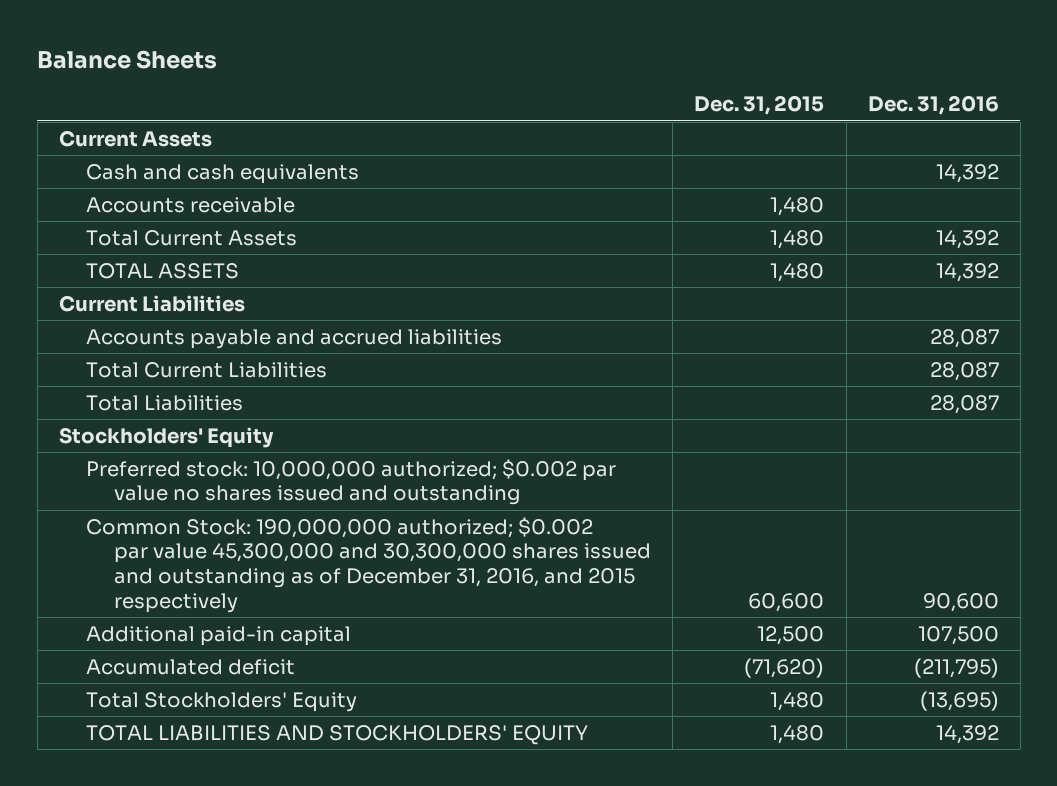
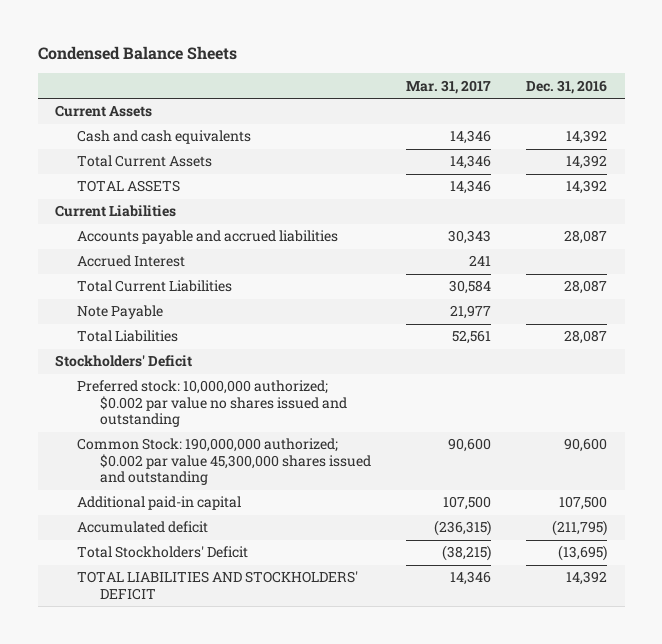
[37,49,218,69] Balance Sheets -> [37,46,237,61] Condensed Balance Sheets
[694,95,825,116] Dec. 31, 2015 -> none
none -> [405,79,491,94] Mar. 31, 2017
[86,196,296,213] Accounts receivable -> none
none -> [77,255,186,268] Accrued Interest
none -> [77,305,164,320] Note Payable
[58,426,274,448] Stockholders' Equity -> [55,355,193,368] Stockholders' Deficit
[86,516,652,613] Common Stock: 190,000,000 authorized; $0.002 par value 45,300,000 and 30,300,000 shares issued and outstanding as of December 31, 2016, and 2015 respectively -> [77,438,371,486] Common Stock: 190,000,000 authorized; $0.002 par value 45,300,000 shares issued and outstanding
[86,691,358,712] Total Stockholders' Equity -> [77,546,249,559] Total Stockholders' Deficit
[86,724,589,745] TOTAL LIABILITIES AND STOCKHOLDERS' EQUITY -> [77,571,359,600] TOTAL LIABILITIES AND STOCKHOLDERS' DEFICIT

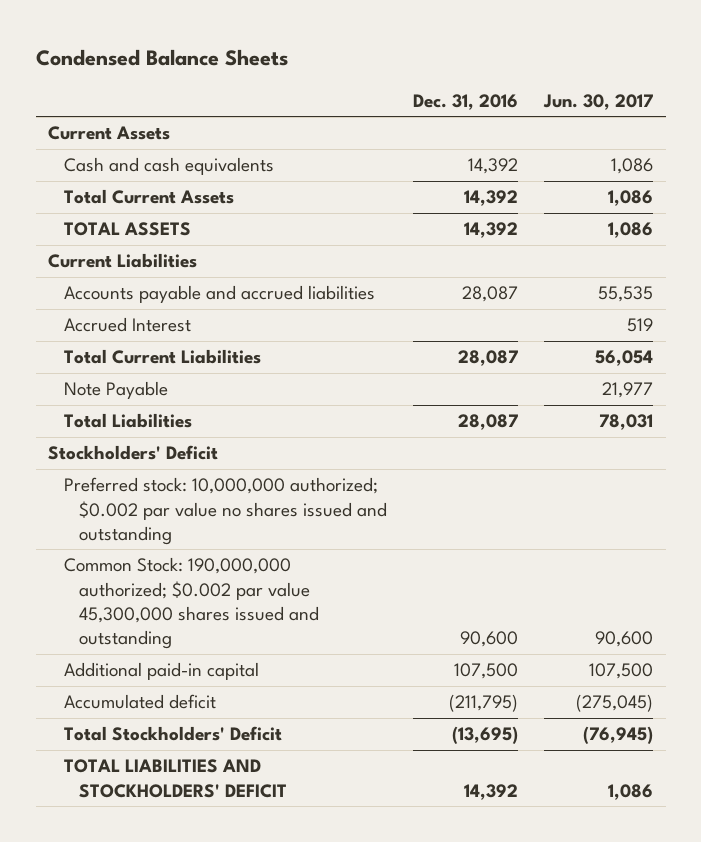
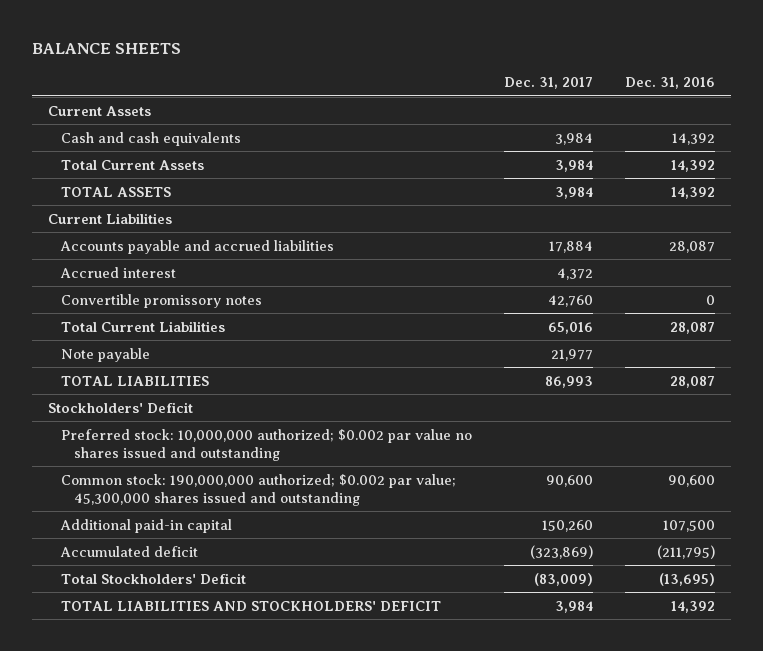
[35,49,288,67] Condensed Balance Sheets -> [31,43,181,55] BALANCE SHEETS
[542,93,653,110] Jun. 30, 2017 -> none
none -> [503,77,593,90] Dec. 31, 2017
[63,317,191,333] Accrued Interest -> [60,266,177,278] Accrued interest
none -> [61,293,263,308] Convertible promissory notes
[63,381,168,400] Note Payable -> [61,347,151,362] Note payable
[63,413,192,429] Total Liabilities -> [61,375,210,386] TOTAL LIABILITIES
[63,557,320,650] Common Stock: 190,000,000 authorized; $0.002 par value 45,300,000 shares issued and outstanding -> [61,473,457,506] Common stock: 190,000,000 authorized; $0.002 par value; 45,300,000 shares issued and outstanding

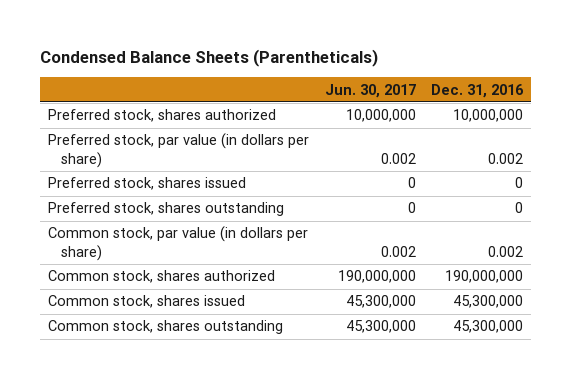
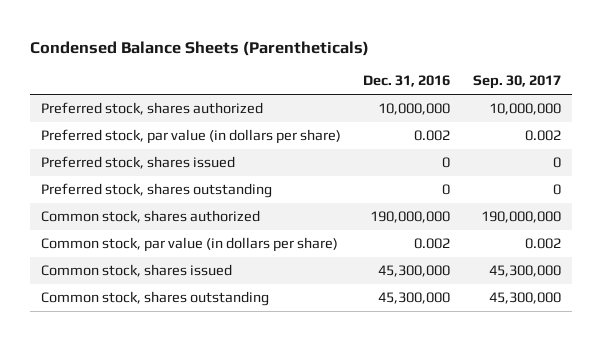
[324,83,416,98] Jun. 30, 2017 -> none
none -> [472,75,561,90] Sep. 30, 2017
[48,226,309,262] Common stock, par value (in dollars per share) -> [41,237,339,253] Common stock, par value (in dollars per share)

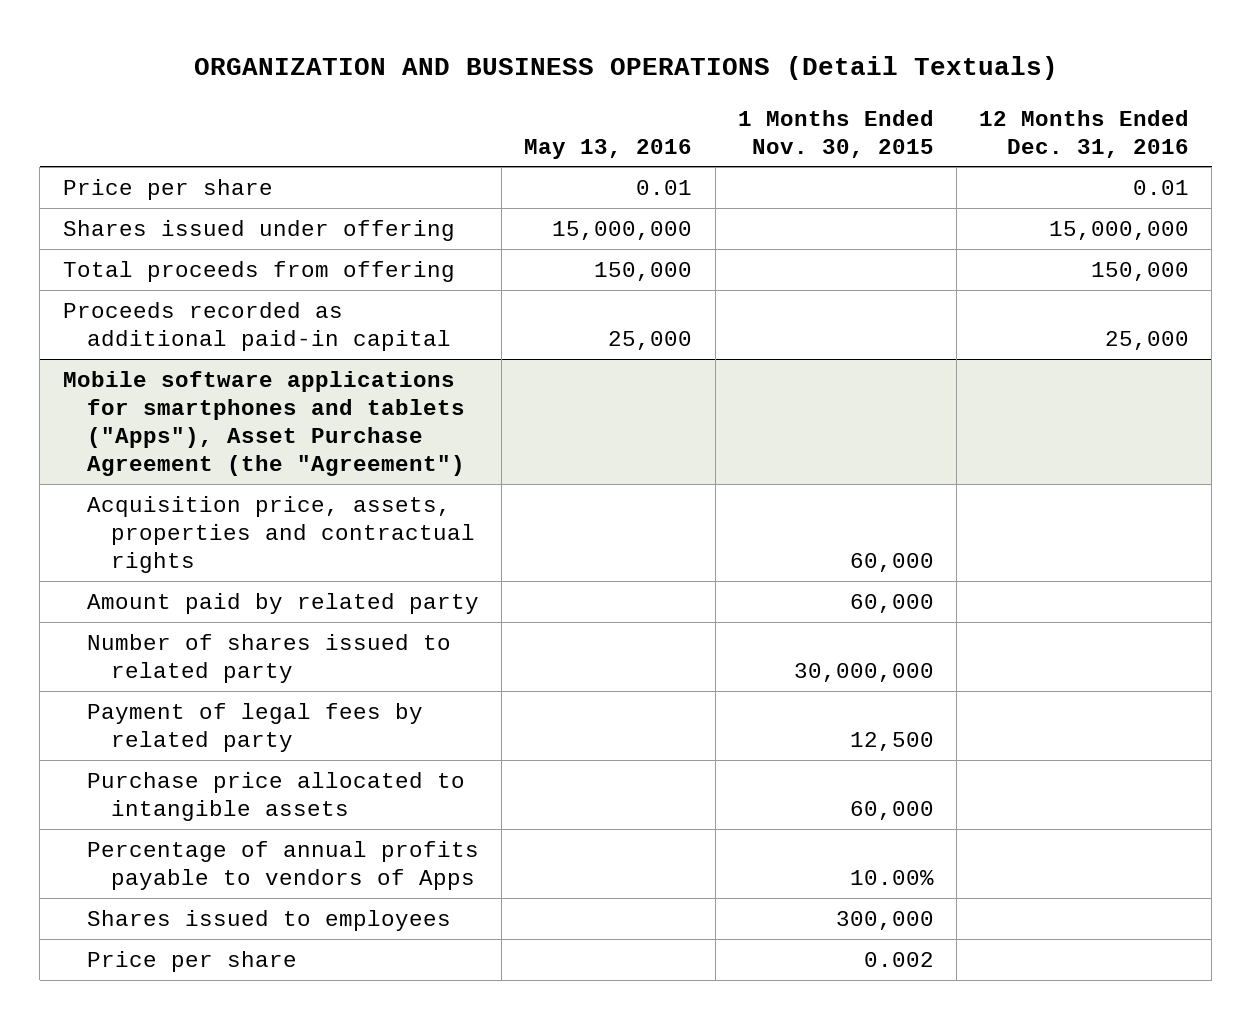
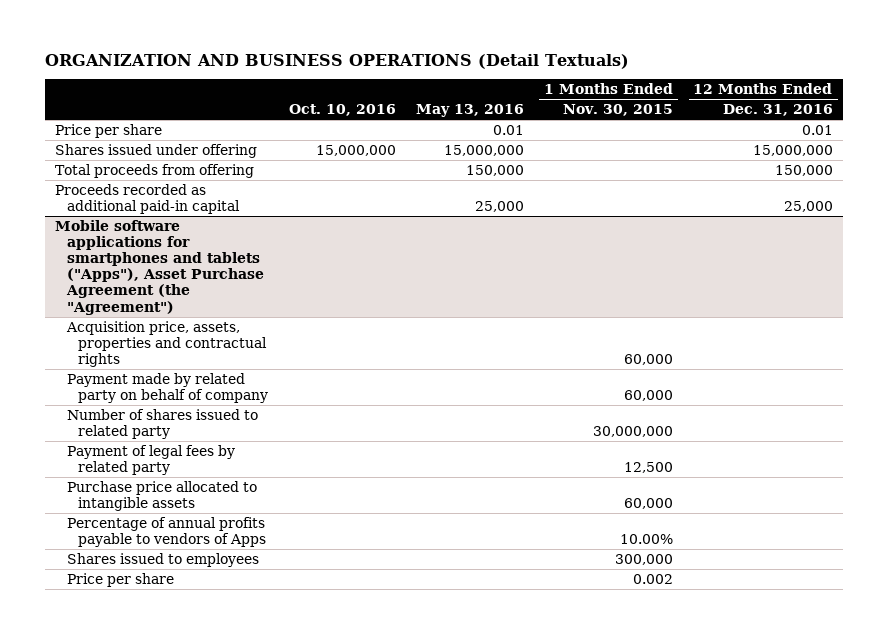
none -> [288,103,396,116] Oct. 10, 2016
[87,592,480,614] Amount paid by related party -> none
none -> [66,372,269,403] Payment made by related party on behalf of company

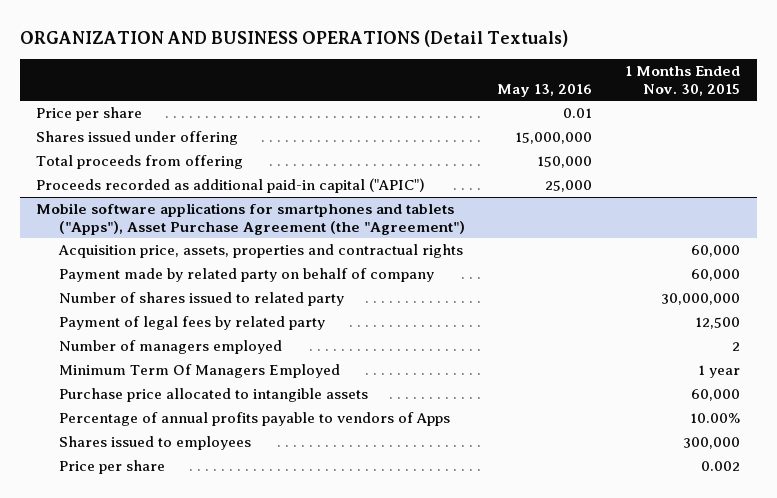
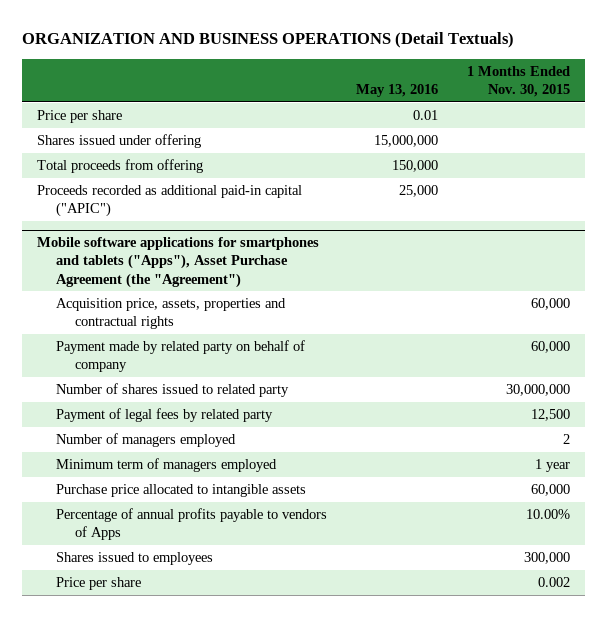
[58,364,340,379] Minimum Term Of Managers Employed -> [55,458,277,473] Minimum term of managers employed

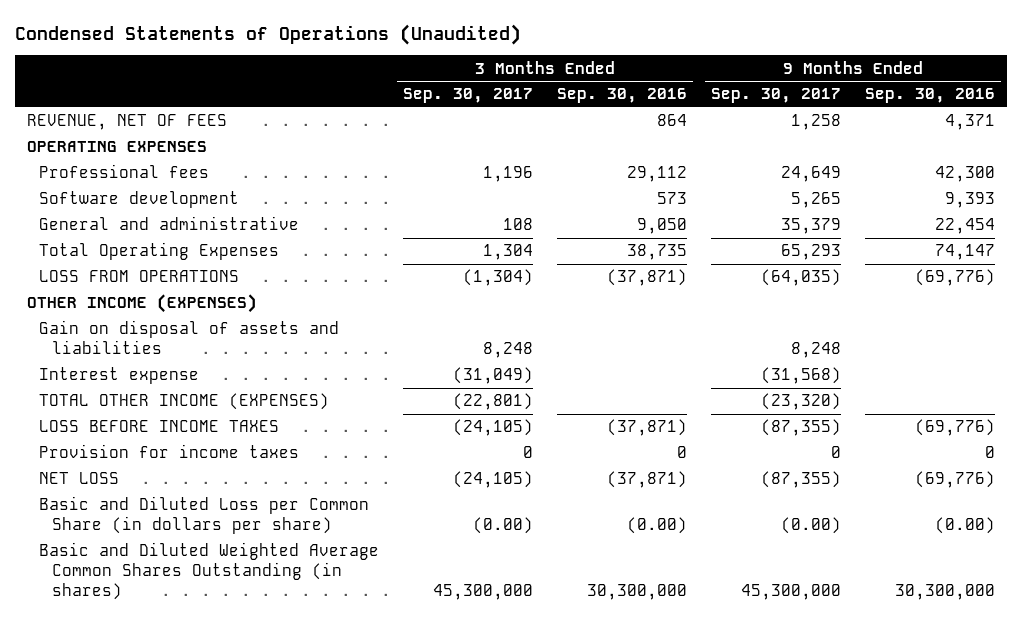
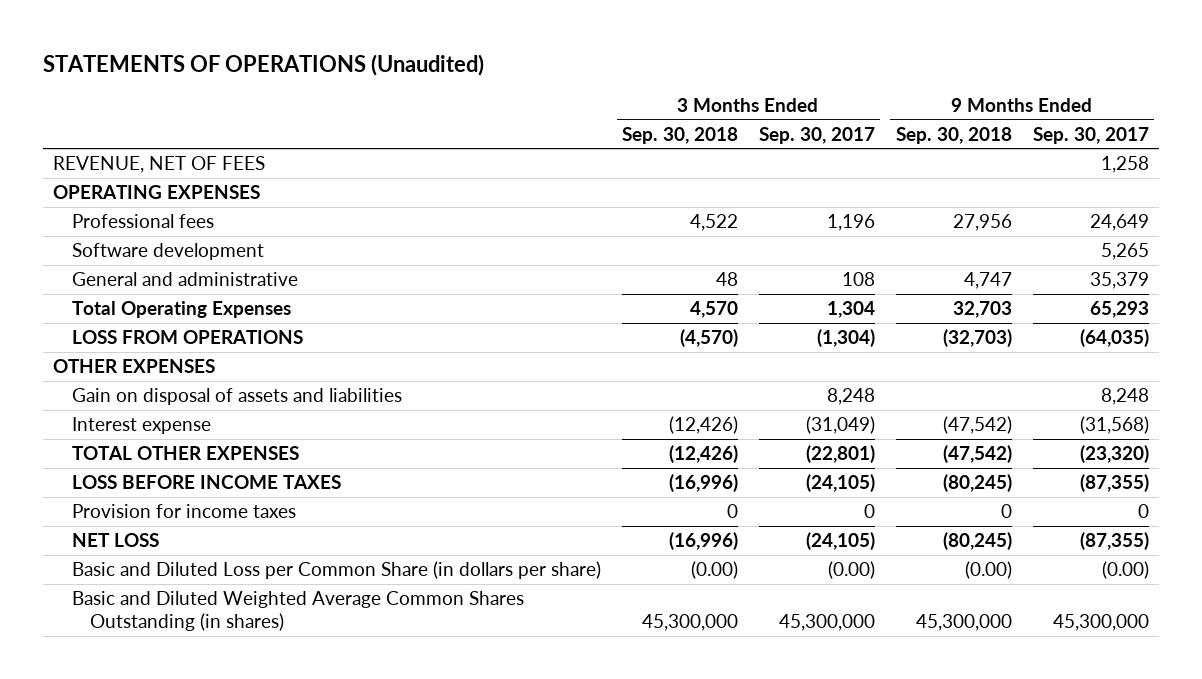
[15,23,522,45] Condensed Statements of Operations (Unaudited) -> [43,54,485,77] STATEMENTS OF OPERATIONS (Unaudited)
[557,88,688,104] Sep. 30, 2016 -> none
[864,88,995,104] Sep. 30, 2016 -> none
none -> [621,126,738,144] Sep. 30, 2018
none -> [895,126,1012,144] Sep. 30, 2018
[27,294,258,314] OTHER INCOME (EXPENSES) -> [53,359,216,374] OTHER EXPENSES
[39,393,330,411] TOTAL OTHER INCOME (EXPENSES) -> [71,446,299,461] TOTAL OTHER EXPENSES

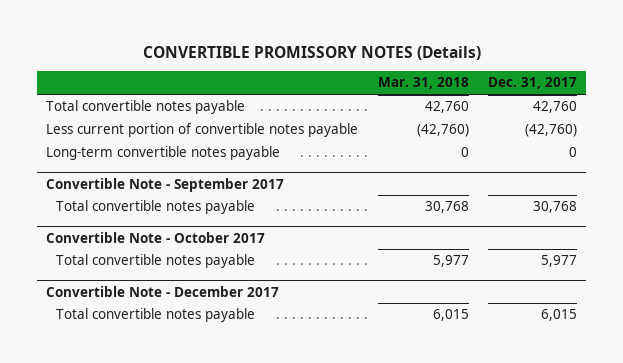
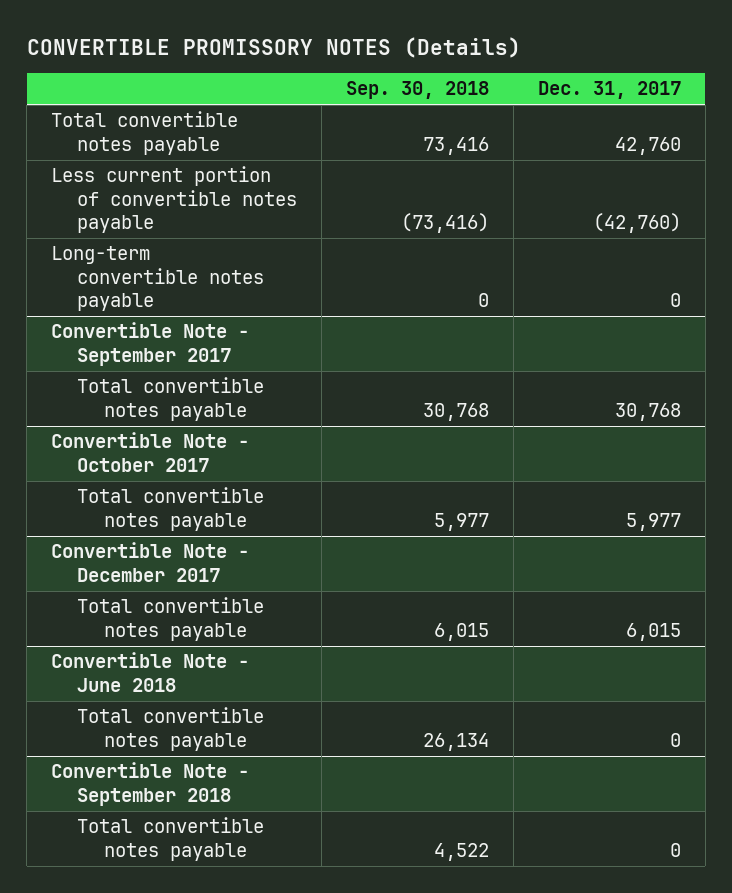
[377,77,469,90] Mar. 31, 2018 -> none
none -> [346,81,490,100] Sep. 30, 2018
none -> [51,652,250,692] Convertible Note - June 2018
none -> [77,707,265,751] Total convertible notes payable
none -> [51,762,250,806] Convertible Note - September 2018
none -> [77,817,265,861] Total convertible notes payable

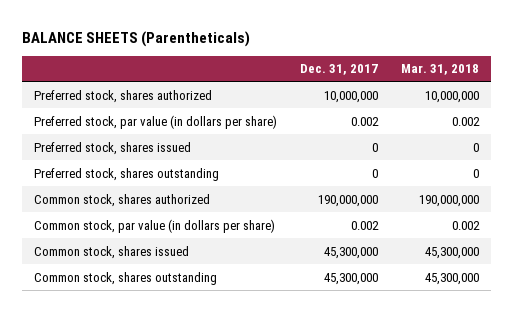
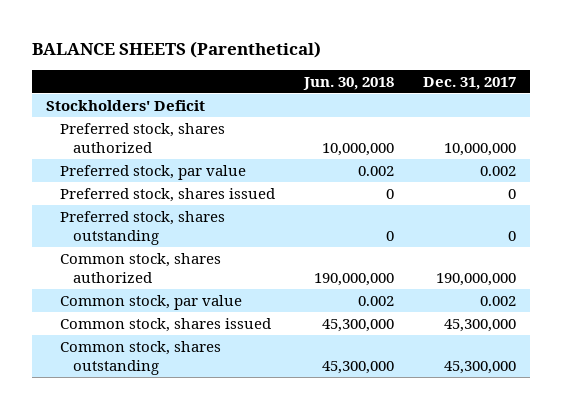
[22,30,251,47] BALANCE SHEETS (Parentheticals) -> [31,40,321,58] BALANCE SHEETS (Parenthetical)
[401,64,480,76] Mar. 31, 2018 -> none
none -> [302,76,394,90] Jun. 30, 2018
none -> [46,99,206,111] Stockholders' Deficit
[33,114,277,129] Preferred stock, par value (in dollars per share) -> [59,164,246,180] Preferred stock, par value
[33,218,275,233] Common stock, par value (in dollars per share) -> [59,294,242,310] Common stock, par value

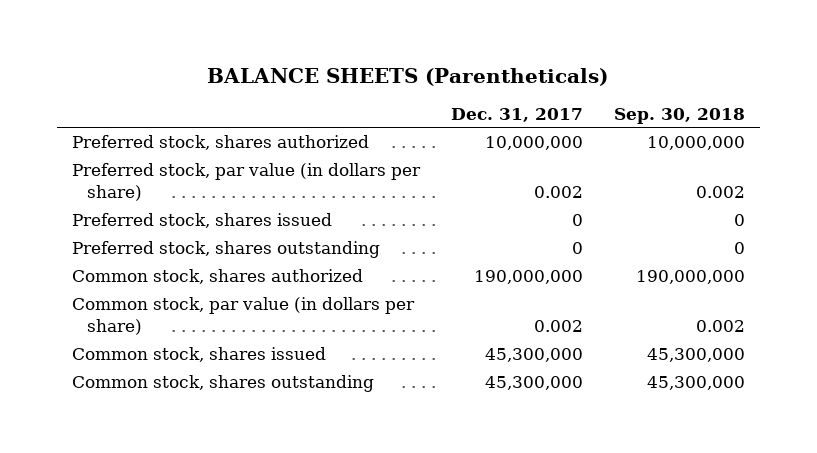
[31,40,321,58] BALANCE SHEETS (Parenthetical) -> [207,67,609,86] BALANCE SHEETS (Parentheticals)
[302,76,394,90] Jun. 30, 2018 -> none
none -> [613,107,745,124] Sep. 30, 2018
[46,99,206,111] Stockholders' Deficit -> none
[59,164,246,180] Preferred stock, par value -> [72,163,422,201] Preferred stock, par value (in dollars per share)
[59,294,242,310] Common stock, par value -> [72,297,416,335] Common stock, par value (in dollars per share)

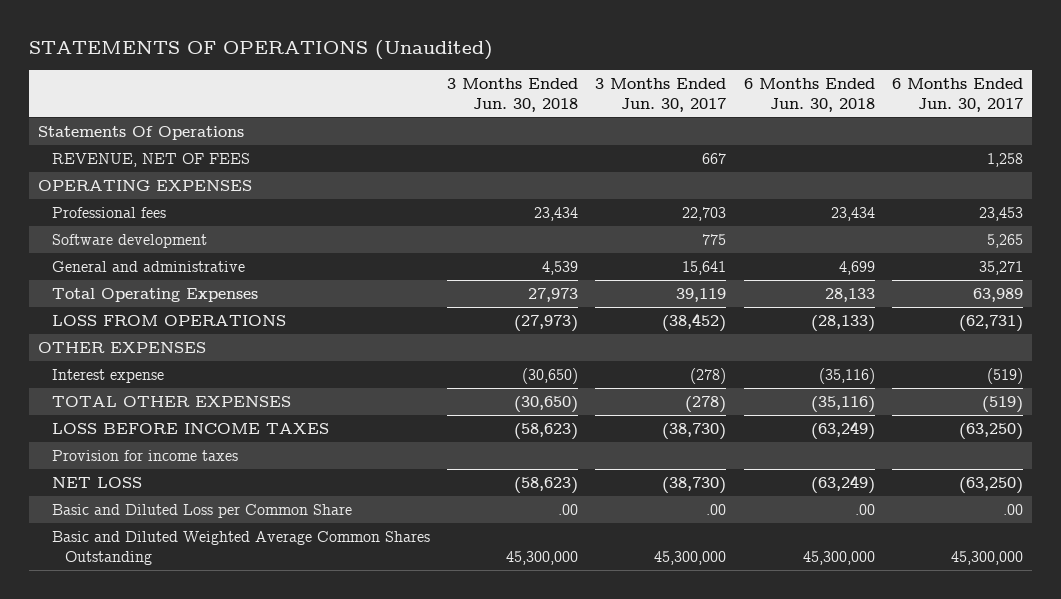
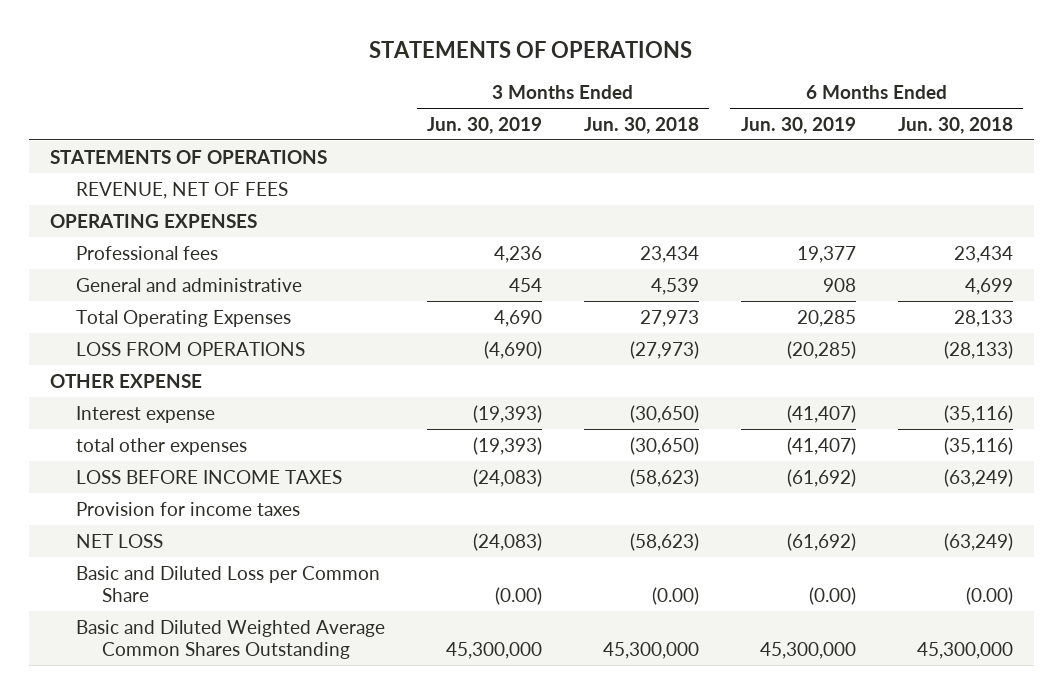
[29,40,494,61] STATEMENTS OF OPERATIONS (Unaudited) -> [369,40,693,58] STATEMENTS OF OPERATIONS
[595,77,727,112] 3 Months Ended Jun. 30, 2017 -> none
[892,77,1024,112] 6 Months Ended Jun. 30, 2017 -> none
none -> [427,116,543,134] Jun. 30, 2019
none -> [740,116,856,134] Jun. 30, 2019
[38,125,245,140] Statements Of Operations -> [49,149,327,164] STATEMENTS OF OPERATIONS
[51,233,207,248] Software development -> none
[38,341,207,353] OTHER EXPENSES -> [49,373,202,388] OTHER EXPENSE
[51,395,291,407] TOTAL OTHER EXPENSES -> [76,437,248,455] total other expenses
[557,503,578,515] .00 -> [651,586,699,605] (0.00)
[854,503,875,515] .00 -> [965,586,1013,605] (0.00)

